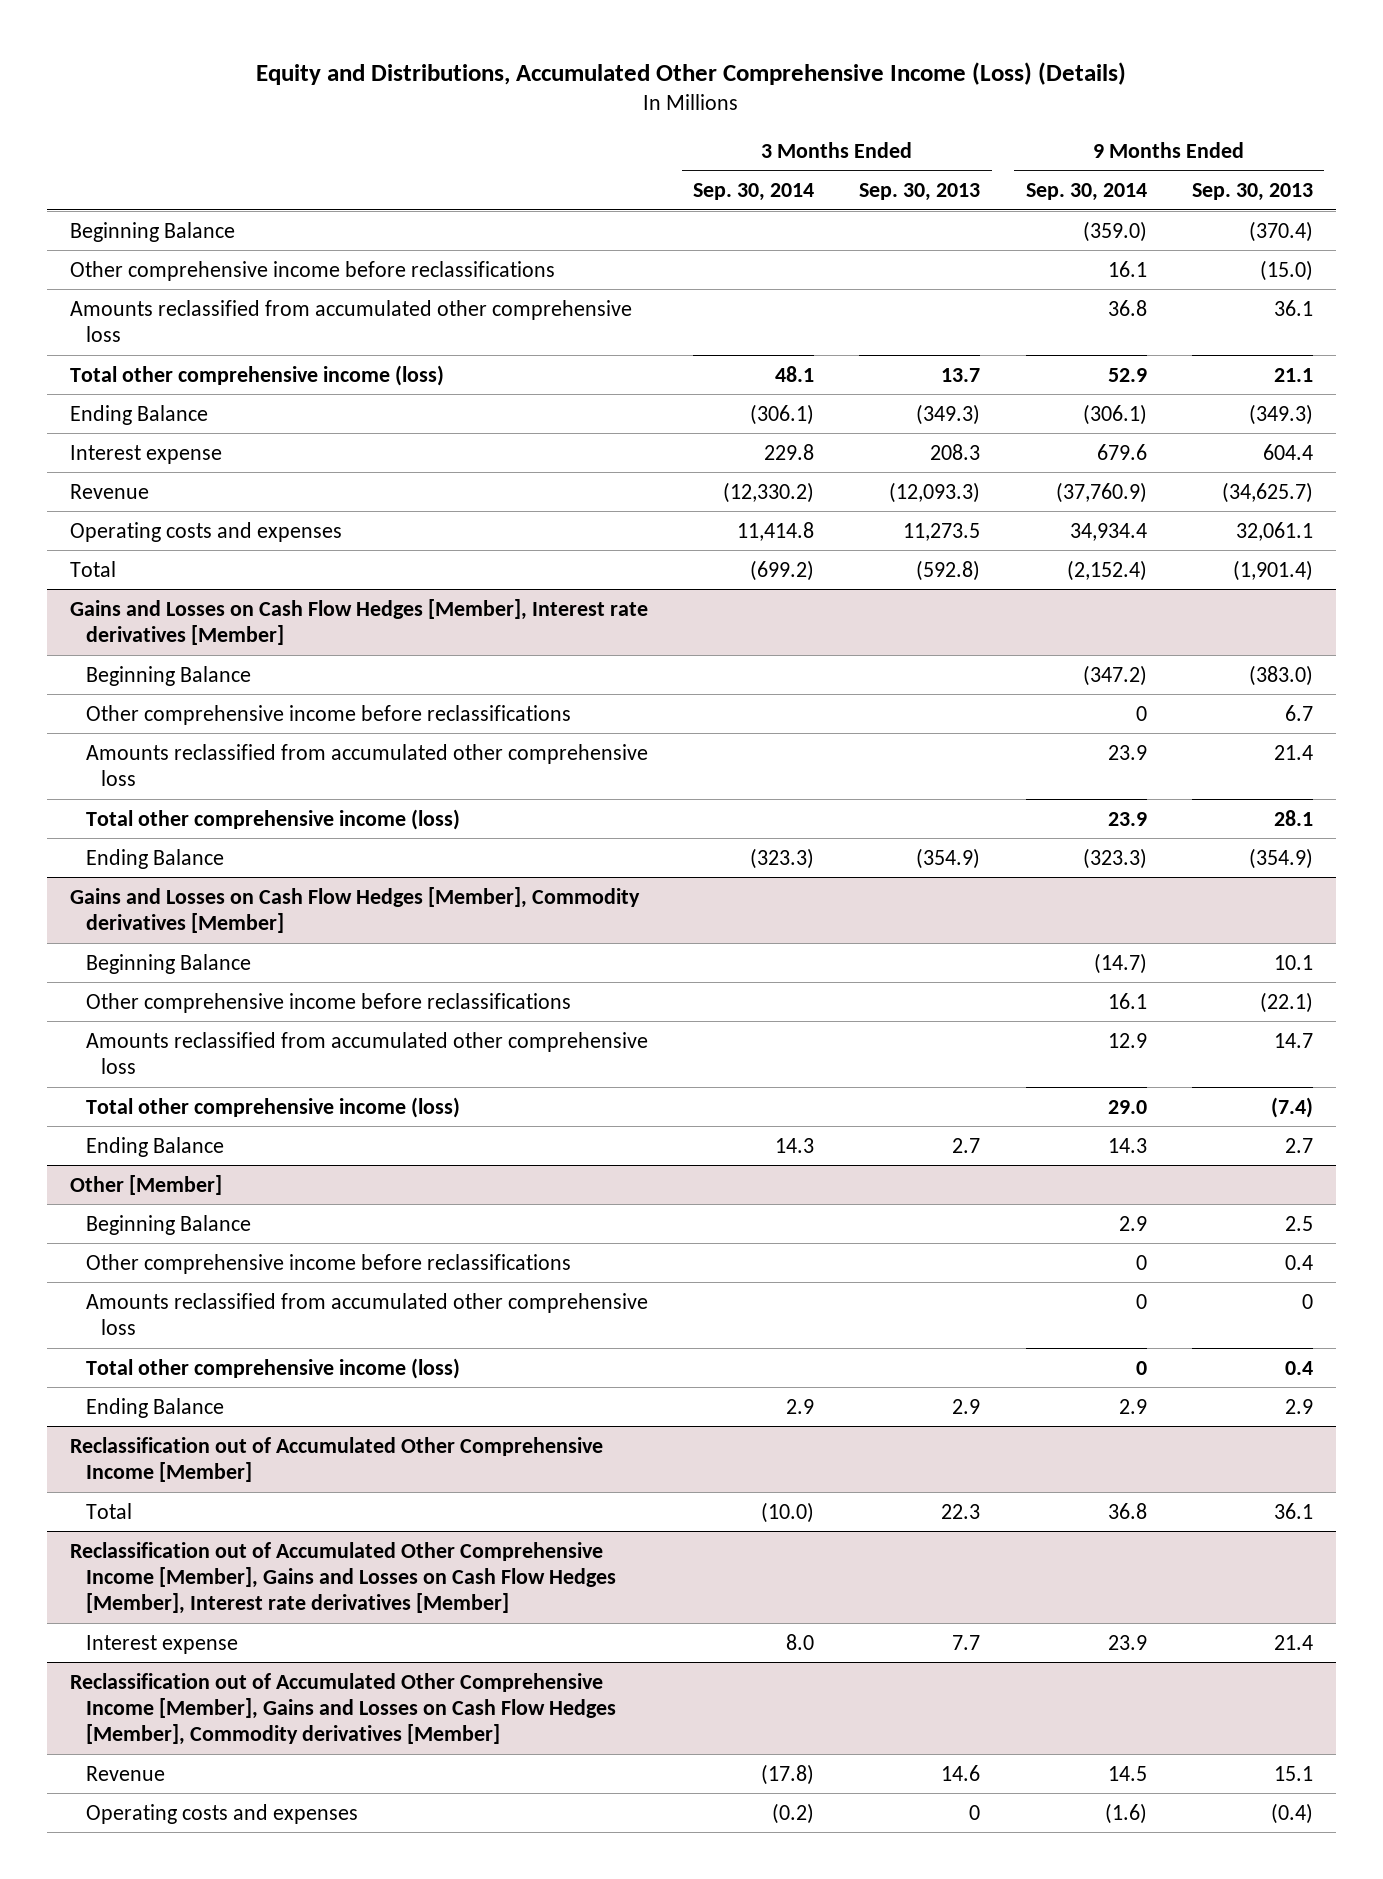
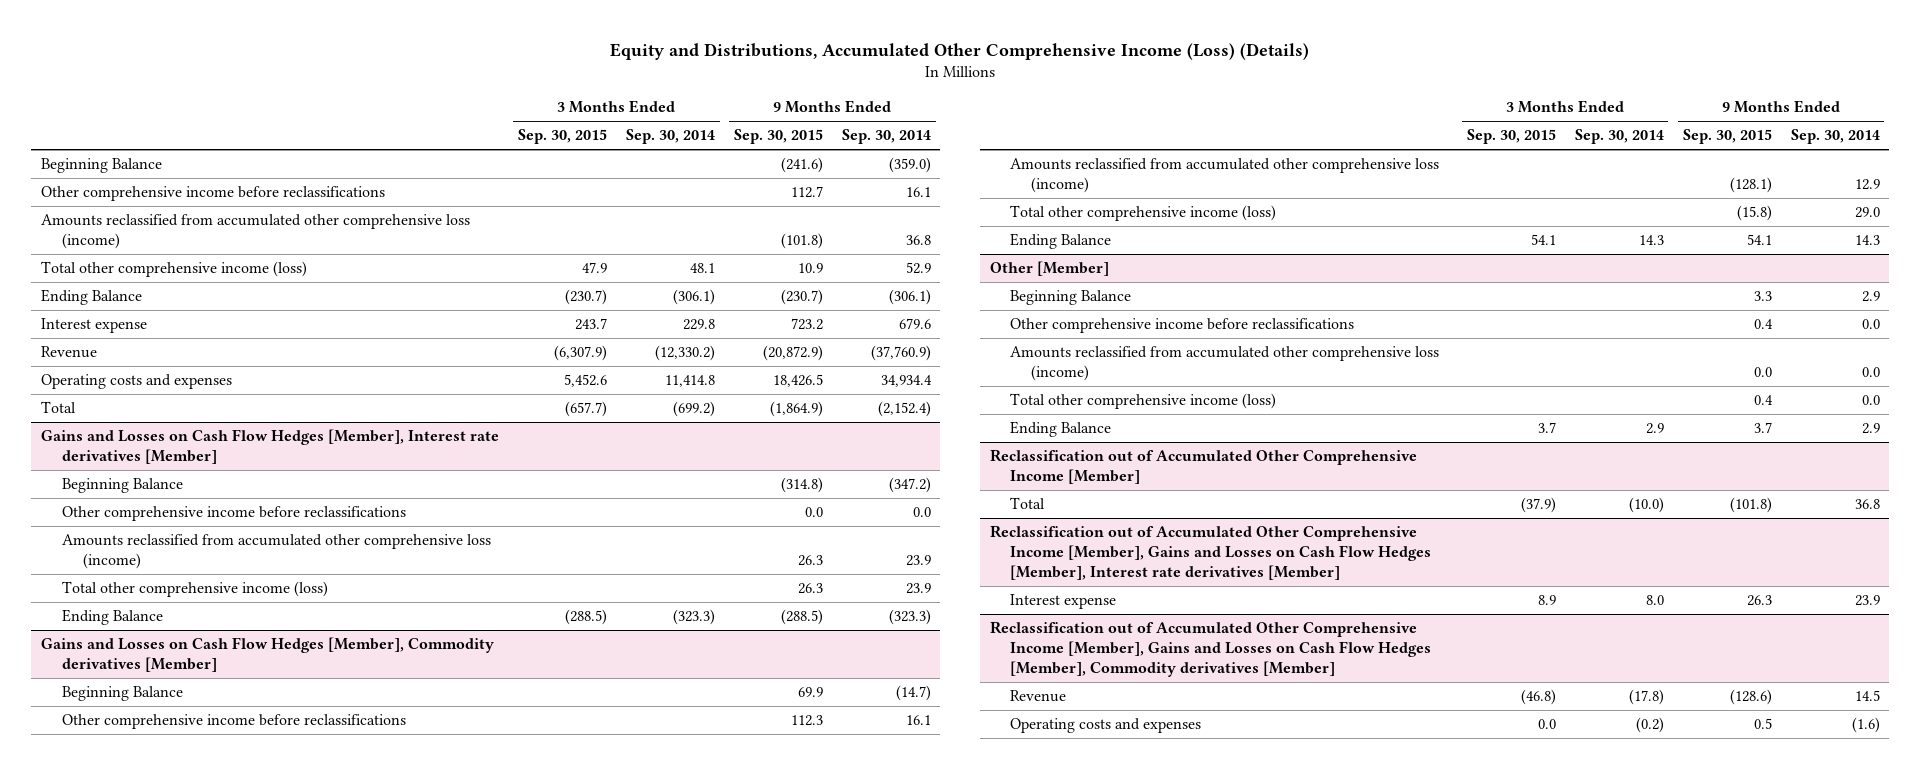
[859,183,981,202] Sep. 30, 2013 -> none
[1191,183,1313,202] Sep. 30, 2013 -> none
none -> [517,129,607,145] Sep. 30, 2015
none -> [733,129,823,145] Sep. 30, 2015
[69,299,632,342] Amounts reclassified from accumulated other comprehensive loss -> [40,214,470,250] Amounts reclassified from accumulated other comprehensive loss (income)
[1135,705,1147,721] 0 -> [912,507,931,518] 0.0
[85,743,648,786] Amounts reclassified from accumulated other comprehensive loss -> [61,534,491,570] Amounts reclassified from accumulated other comprehensive loss (income)
[85,1031,648,1074] Amounts reclassified from accumulated other comprehensive loss -> [1010,158,1440,194] Amounts reclassified from accumulated other comprehensive loss (income)
[1135,1254,1147,1270] 0 -> [1861,319,1880,330] 0.0
[85,1292,648,1335] Amounts reclassified from accumulated other comprehensive loss -> [1010,346,1440,382] Amounts reclassified from accumulated other comprehensive loss (income)
[1135,1293,1147,1309] 0 -> [1861,367,1880,378] 0.0
[1135,1360,1147,1375] 0 -> [1861,395,1880,406] 0.0

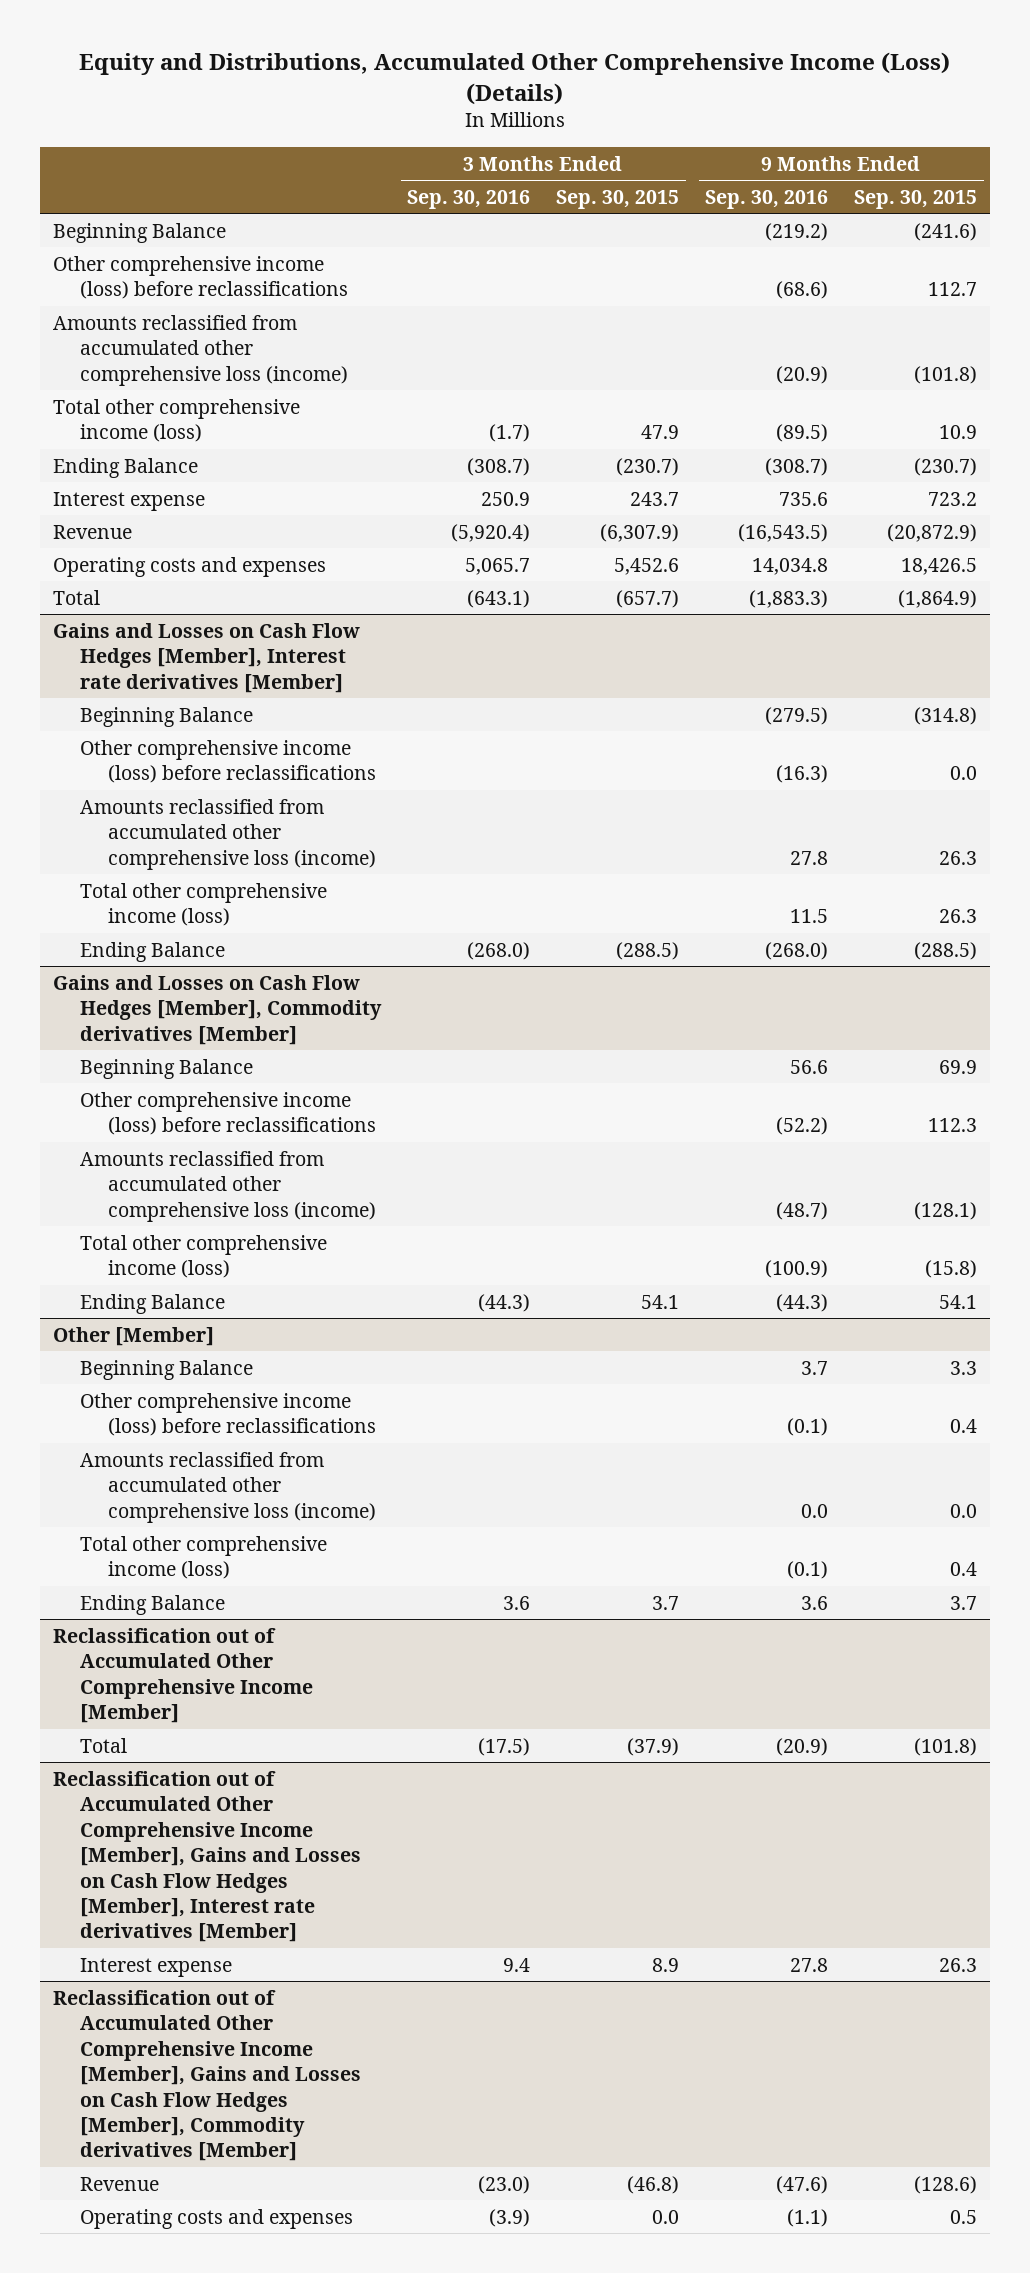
[625,129,715,145] Sep. 30, 2014 -> none
[841,129,931,145] Sep. 30, 2014 -> none
none -> [407,189,531,209] Sep. 30, 2016
none -> [705,189,829,209] Sep. 30, 2016
[40,186,385,202] Other comprehensive income before reclassifications -> [52,255,349,300] Other comprehensive income (loss) before reclassifications
[61,506,406,522] Other comprehensive income before reclassifications -> [80,739,376,784] Other comprehensive income (loss) before reclassifications
[61,714,406,730] Other comprehensive income before reclassifications -> [80,1091,376,1136] Other comprehensive income (loss) before reclassifications
[1010,318,1355,334] Other comprehensive income before reclassifications -> [80,1392,376,1437] Other comprehensive income (loss) before reclassifications

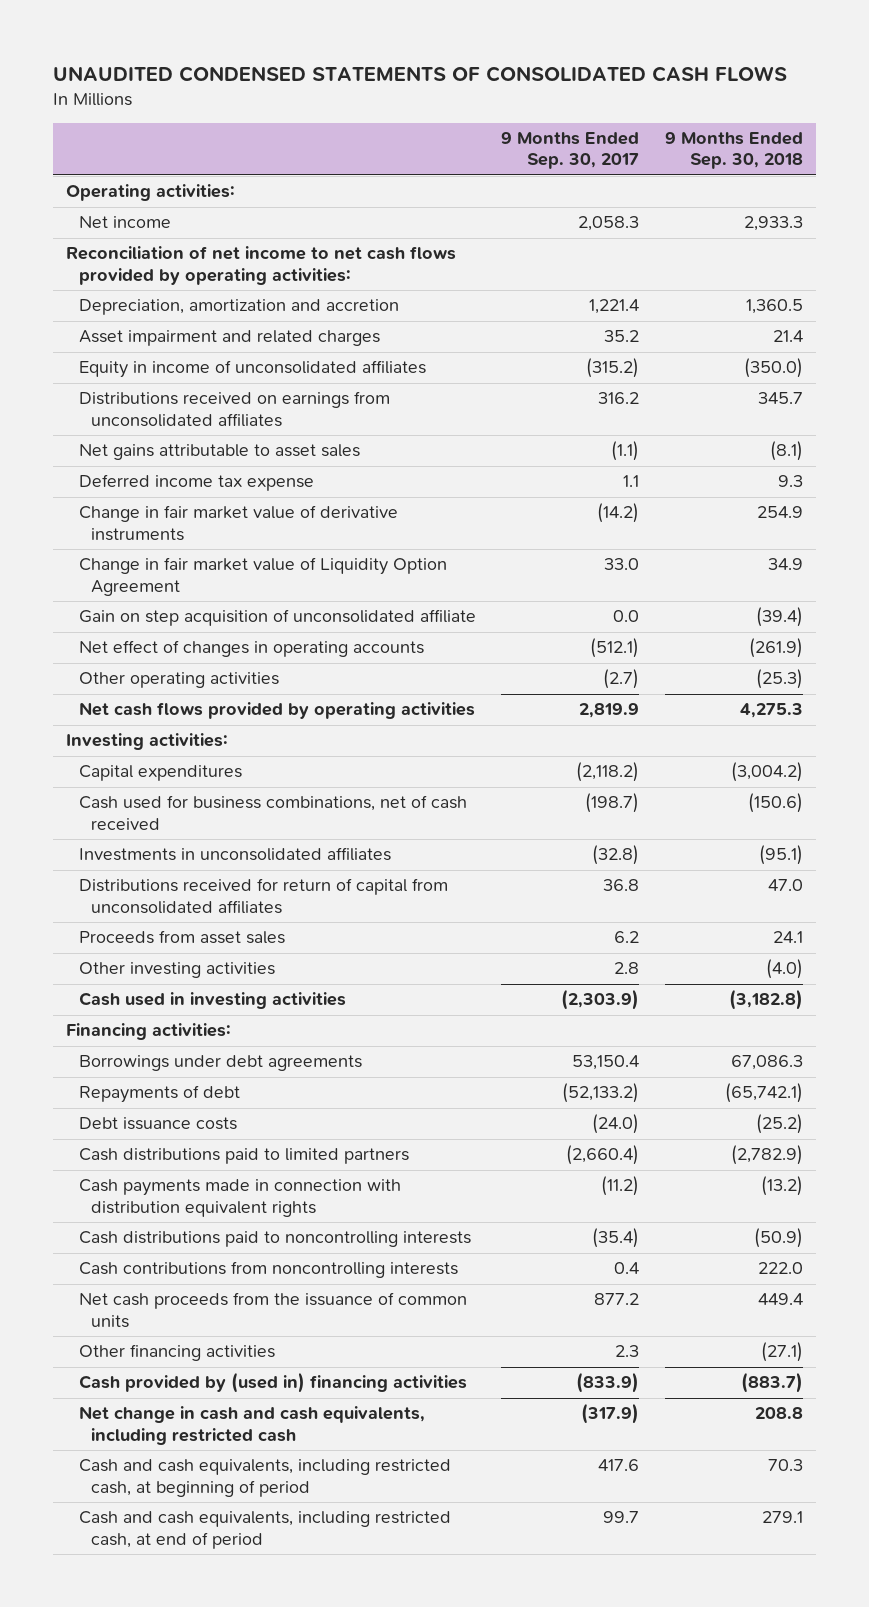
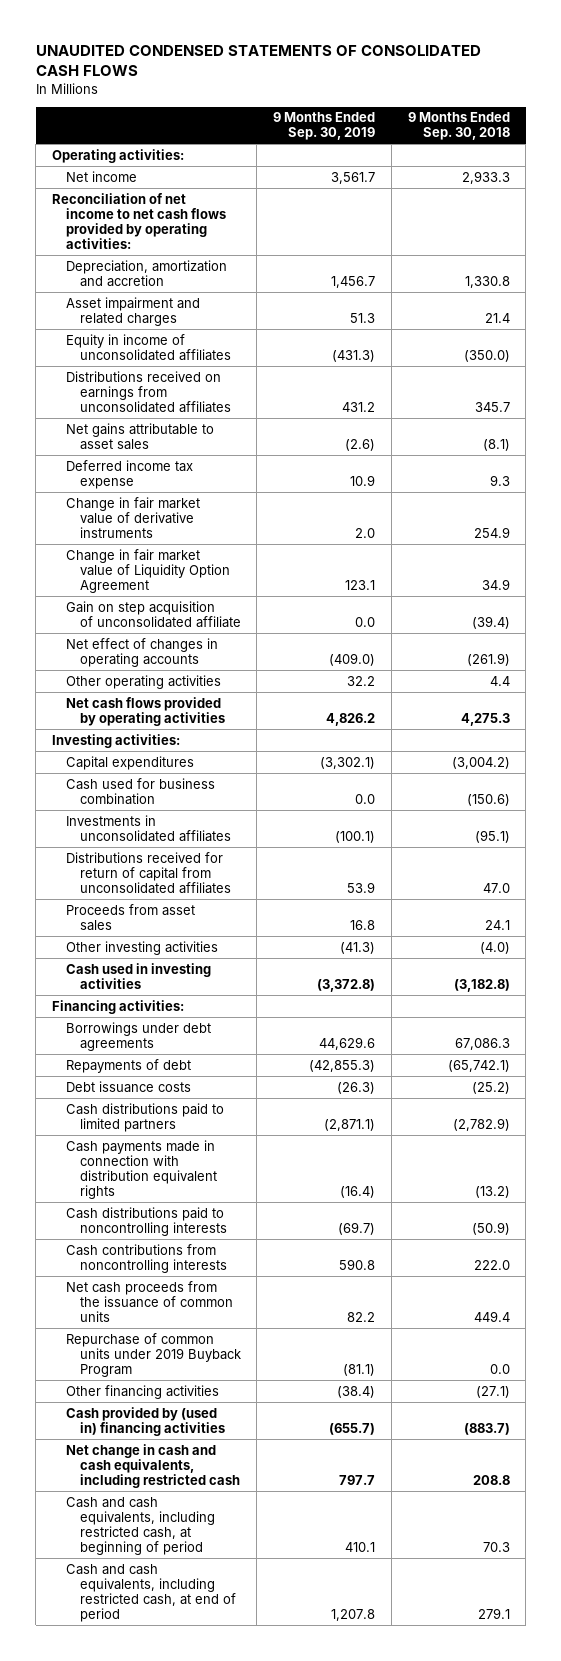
[501,132,640,170] 9 Months Ended Sep. 30, 2017 -> none
none -> [273,112,376,141] 9 Months Ended Sep. 30, 2019
[746,299,804,315] 1,360.5 -> [464,275,510,288] 1,330.8
[756,669,804,690] (25.3) -> [489,675,510,686] 4.4
[78,795,467,830] Cash used for business combinations, net of cash received -> [65,777,215,805] Cash used for business combination
none -> [65,1332,241,1377] Repurchase of common units under 2019 Buyback Program

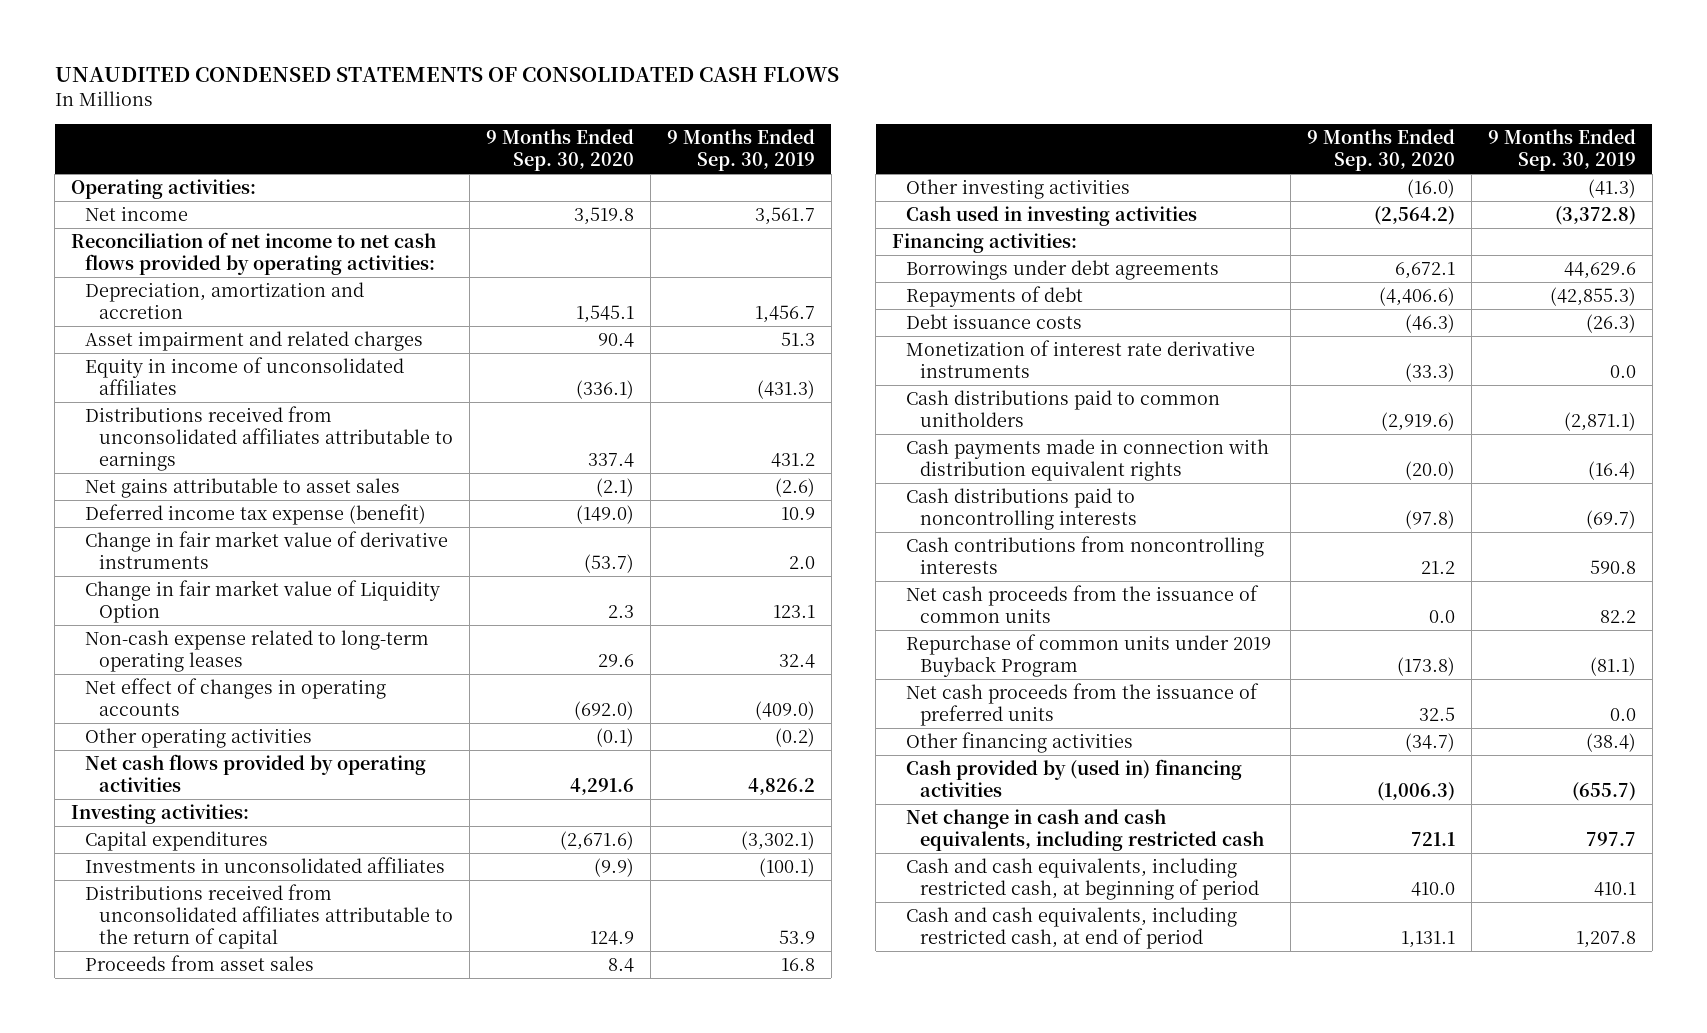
[407,112,510,141] 9 Months Ended Sep. 30, 2018 -> none
none -> [485,129,634,172] 9 Months Ended Sep. 30, 2020
[65,370,231,413] Distributions received on earnings from unconsolidated affiliates -> [85,405,453,472] Distributions received from unconsolidated affiliates attributable to earnings
[65,459,193,489] Deferred income tax expense -> [85,503,427,525] Deferred income tax expense (benefit)
[65,600,241,628] Gain on step acquisition of unconsolidated affiliate -> none
[65,548,230,593] Change in fair market value of Liquidity Option Agreement -> [85,579,441,624] Change in fair market value of Liquidity Option
none -> [85,629,430,673] Non-cash expense related to long-term operating leases
[347,675,376,686] 32.2 -> [774,727,815,747] (0.2)
[65,777,215,805] Cash used for business combination -> none
[65,851,231,894] Distributions received for return of capital from unconsolidated affiliates -> [85,883,453,950] Distributions received from unconsolidated affiliates attributable to the return of capital
none -> [906,339,1256,379] Monetization of interest rate derivative instruments
[65,1102,224,1132] Cash distributions paid to limited partners -> [906,389,1221,428] Cash distributions paid to common unitholders
none -> [906,682,1260,727] Net cash proceeds from the issuance of preferred units

